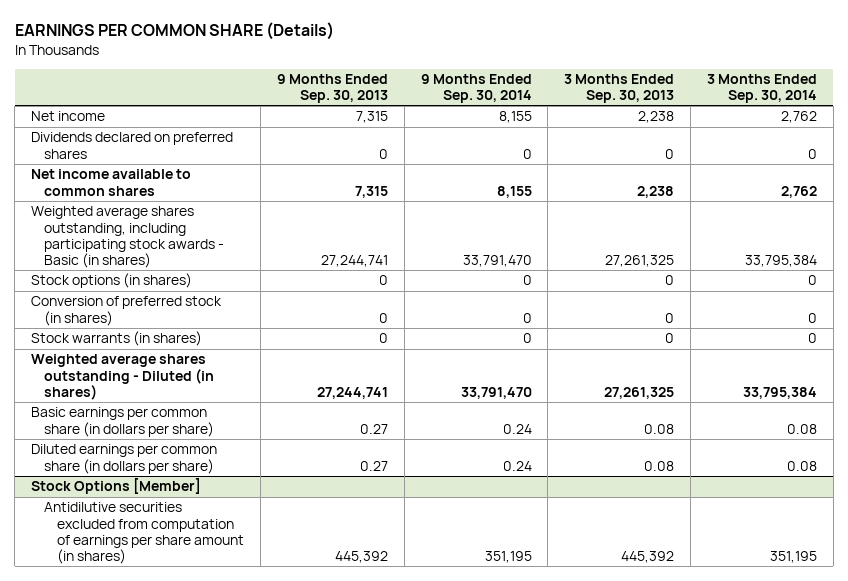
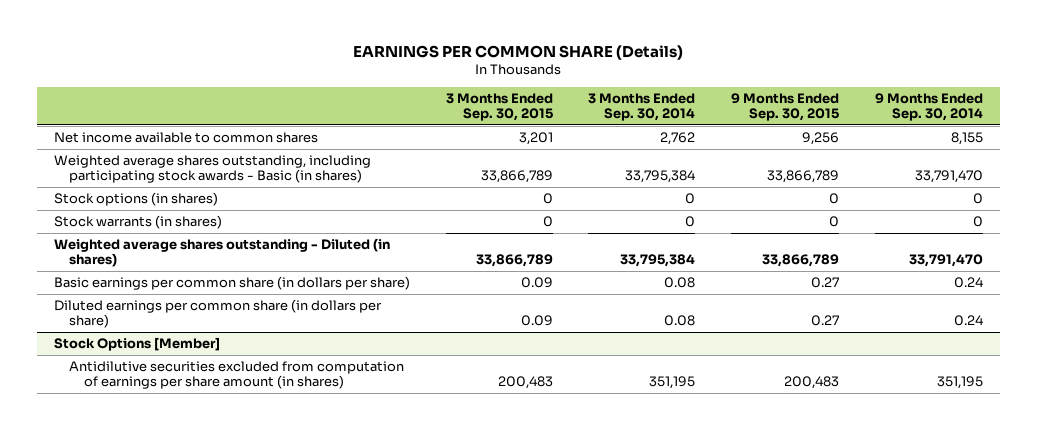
[276,74,388,104] 9 Months Ended Sep. 30, 2013 -> none
[564,74,675,104] 3 Months Ended Sep. 30, 2013 -> none
none -> [445,92,553,122] 3 Months Ended Sep. 30, 2015
none -> [730,92,839,122] 9 Months Ended Sep. 30, 2015
[31,111,106,122] Net income -> none
[31,132,234,159] Dividends declared on preferred shares -> none
[31,296,223,326] Conversion of preferred stock (in shares) -> none

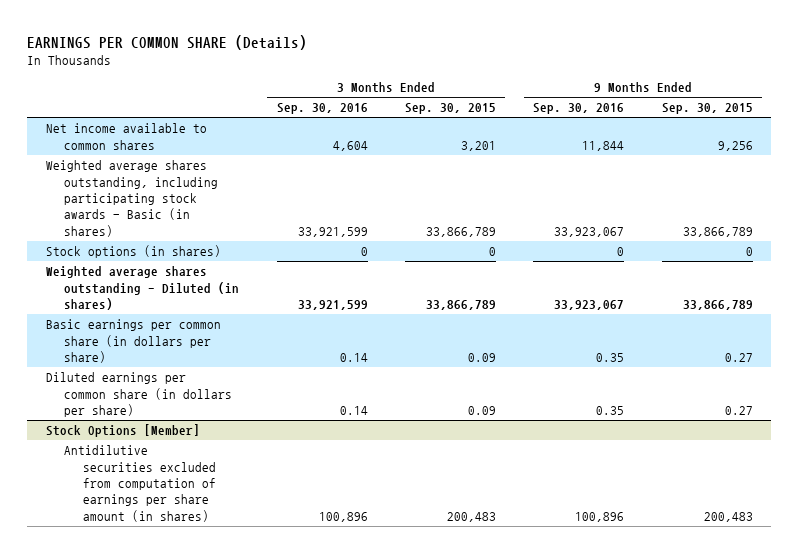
[588,92,696,122] 3 Months Ended Sep. 30, 2014 -> none
[874,92,983,122] 9 Months Ended Sep. 30, 2014 -> none
none -> [276,103,368,115] Sep. 30, 2016
none -> [533,103,625,115] Sep. 30, 2016
[54,215,223,230] Stock warrants (in shares) -> none

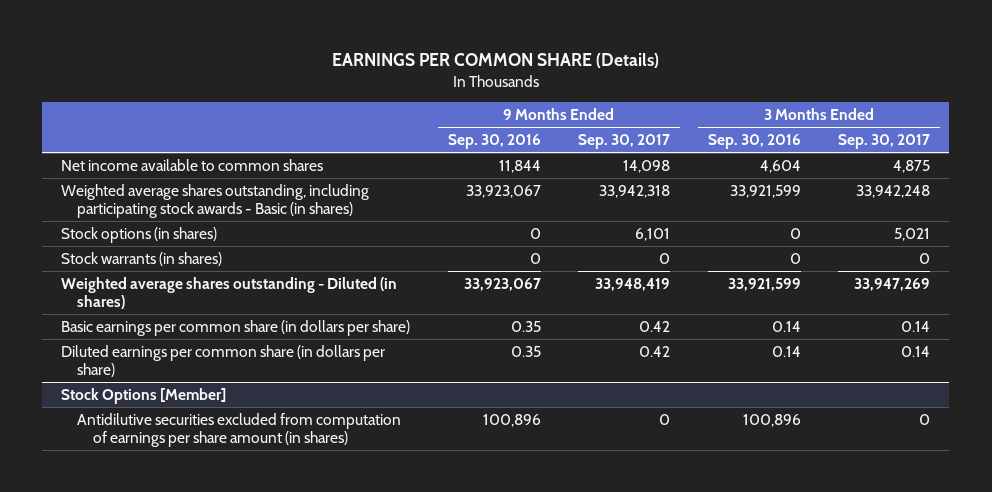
[404,103,496,115] Sep. 30, 2015 -> none
[661,103,753,115] Sep. 30, 2015 -> none
none -> [578,134,671,150] Sep. 30, 2017
none -> [838,134,931,150] Sep. 30, 2017
none -> [61,251,223,266] Stock warrants (in shares)

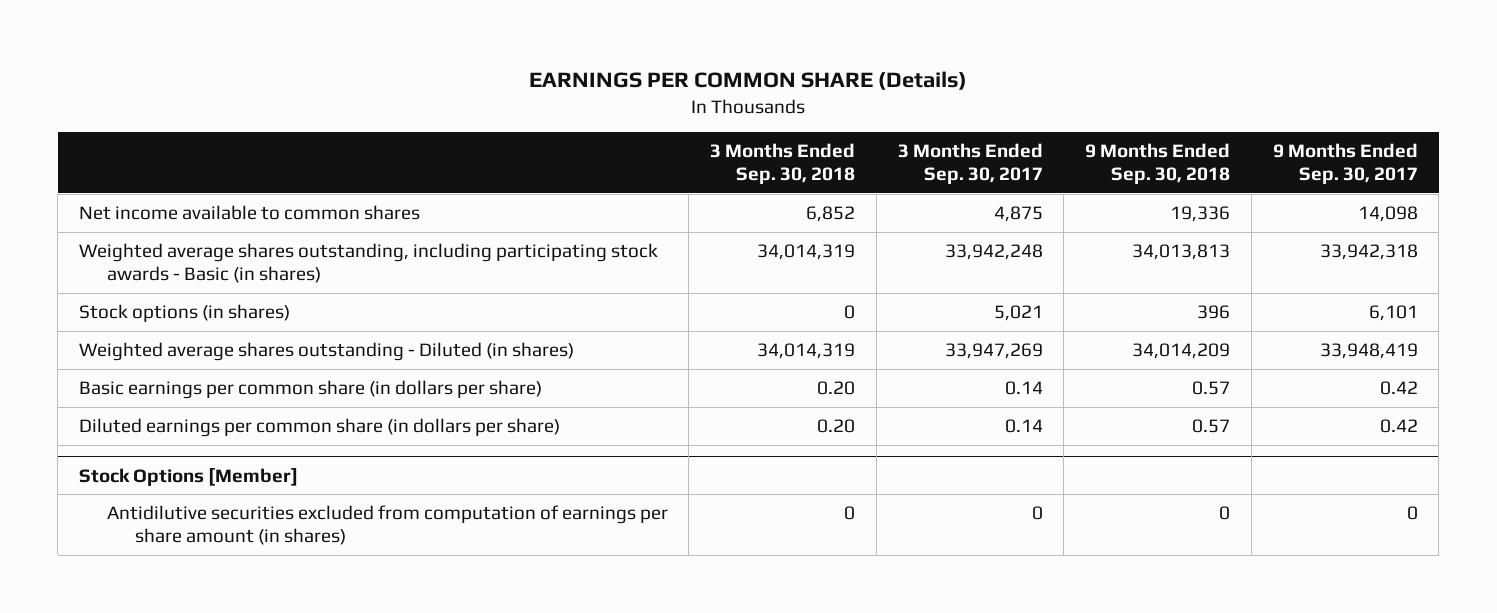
[447,134,541,150] Sep. 30, 2016 -> none
[707,134,801,150] Sep. 30, 2016 -> none
none -> [710,143,856,185] 3 Months Ended Sep. 30, 2018
none -> [1085,143,1231,185] 9 Months Ended Sep. 30, 2018
[61,251,223,266] Stock warrants (in shares) -> none

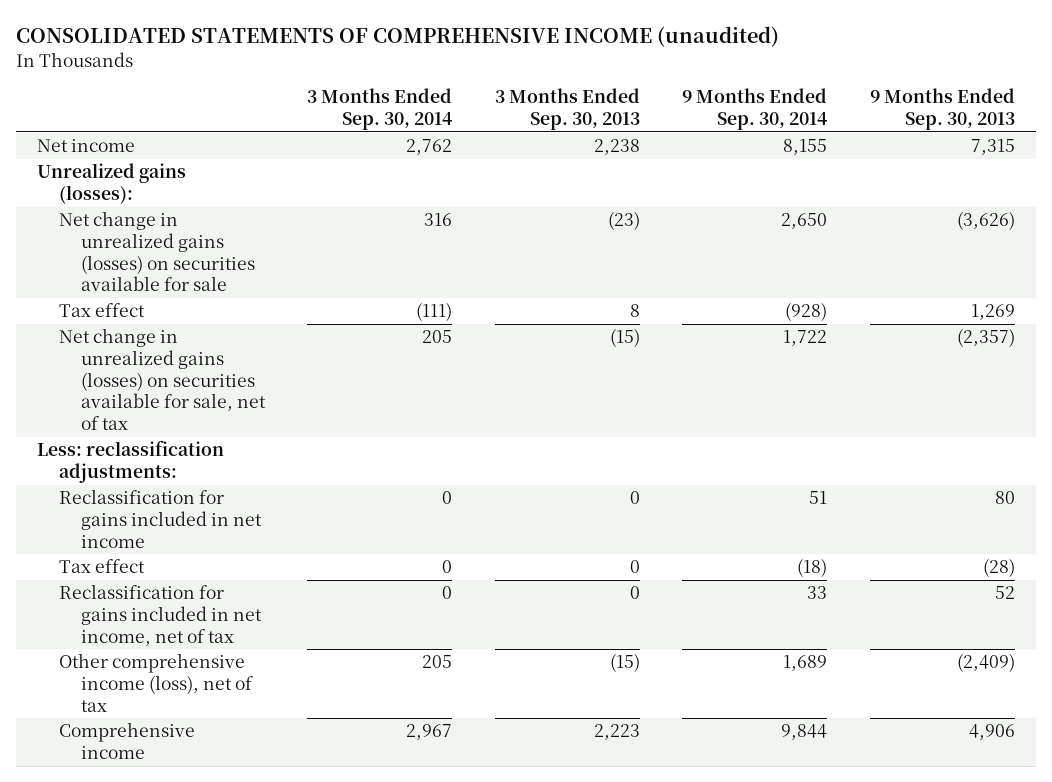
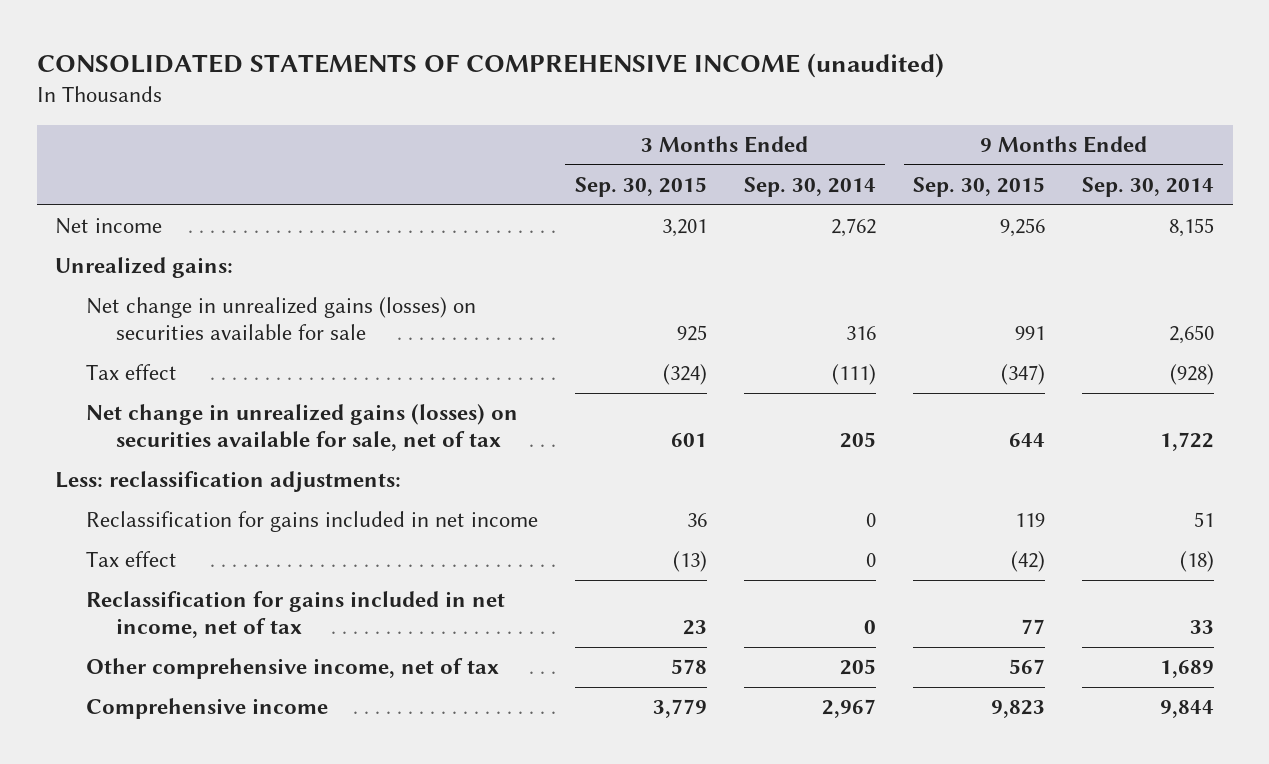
[494,88,640,130] 3 Months Ended Sep. 30, 2013 -> none
[869,88,1015,130] 9 Months Ended Sep. 30, 2013 -> none
none -> [574,177,707,198] Sep. 30, 2015
none -> [912,177,1045,198] Sep. 30, 2015
[37,163,187,205] Unrealized gains (losses): -> [55,257,234,279] Unrealized gains:
[59,653,253,712] Other comprehensive income (loss), net of tax -> [85,658,499,680] Other comprehensive income, net of tax

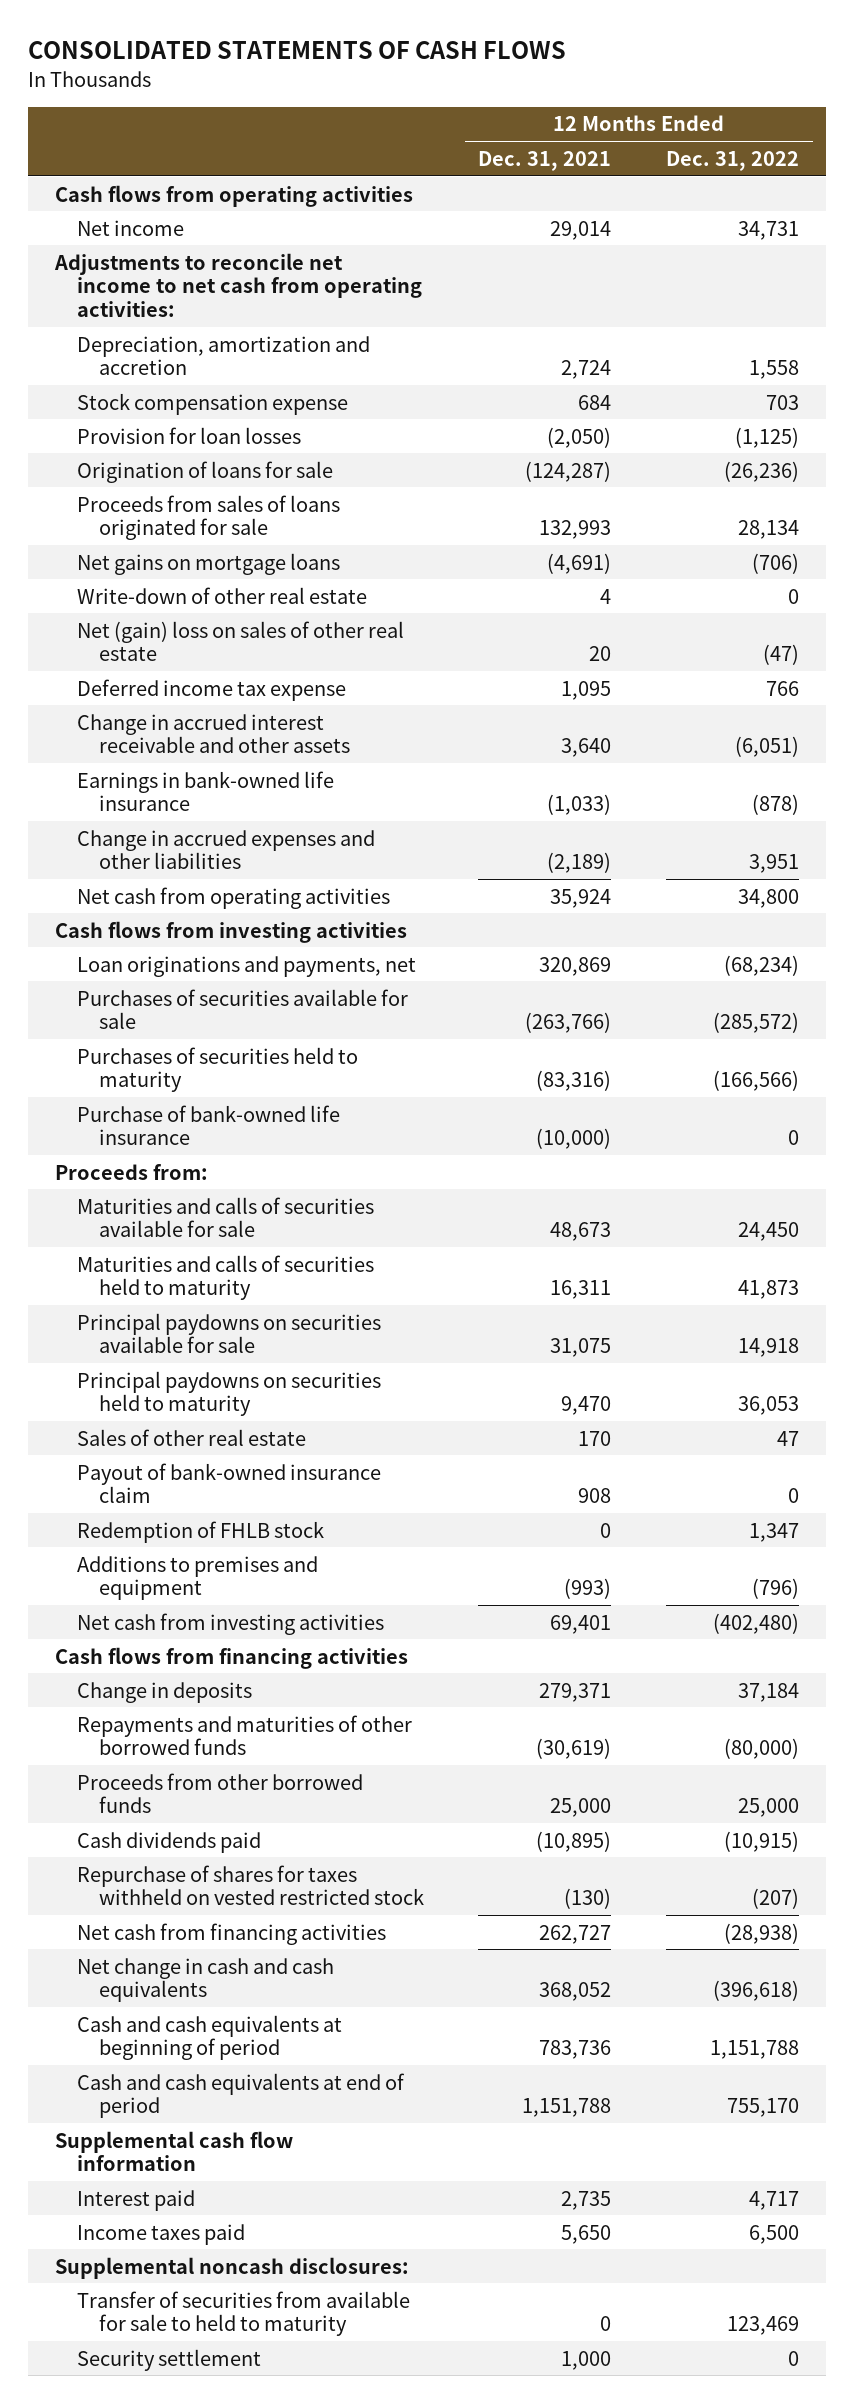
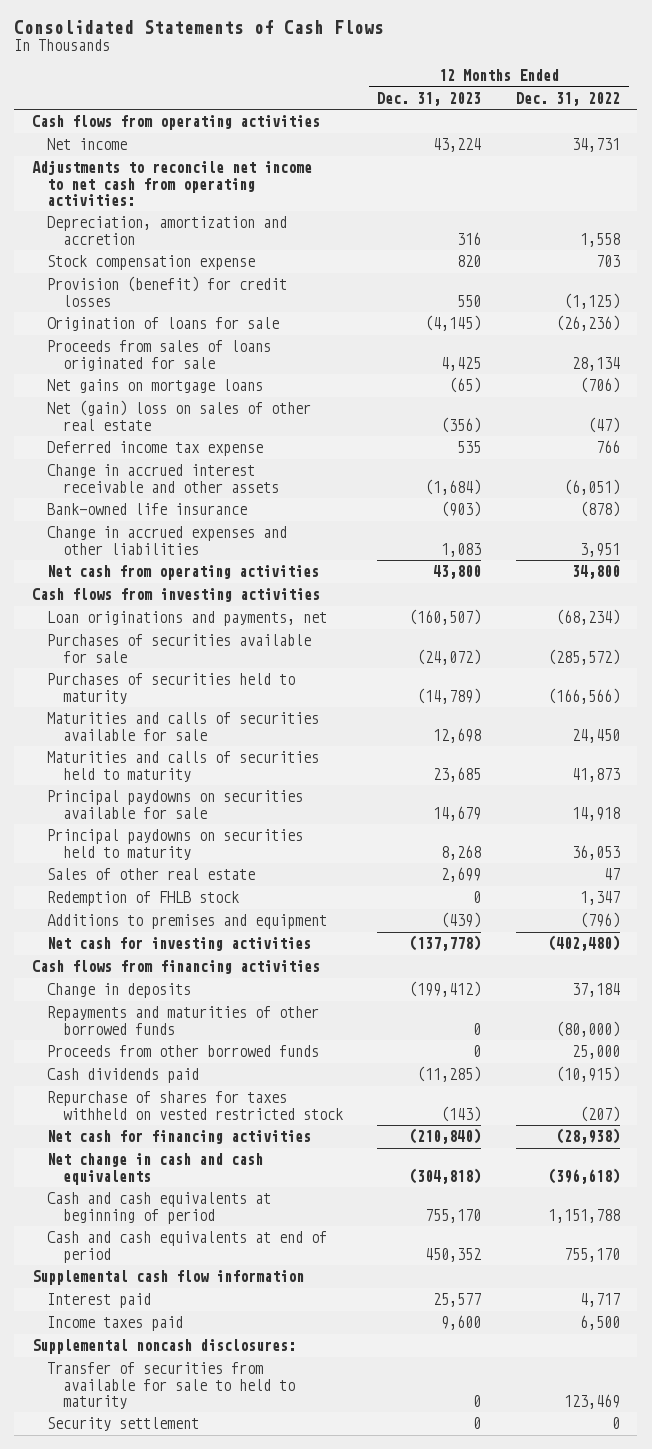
[27,41,566,60] CONSOLIDATED STATEMENTS OF CASH FLOWS -> [14,20,385,35] Consolidated Statements of Cash Flows
[478,150,612,171] Dec. 31, 2021 -> none
none -> [377,91,482,106] Dec. 31, 2023
[77,426,302,444] Provision for loan losses -> [47,276,288,307] Provision (benefit) for credit losses
[77,586,368,604] Write-down of other real estate -> none
[77,770,335,812] Earnings in bank-owned life insurance -> [47,503,248,516] Bank-owned life insurance
[77,1104,341,1146] Purchase of bank-owned life insurance -> none
[55,1163,209,1180] Proceeds from: -> none
[77,1462,382,1504] Payout of bank-owned insurance claim -> none
[77,1612,385,1635] Net cash from investing activities -> [47,937,312,952] Net cash for investing activities
[77,1922,387,1945] Net cash from financing activities -> [47,1130,312,1145] Net cash for financing activities

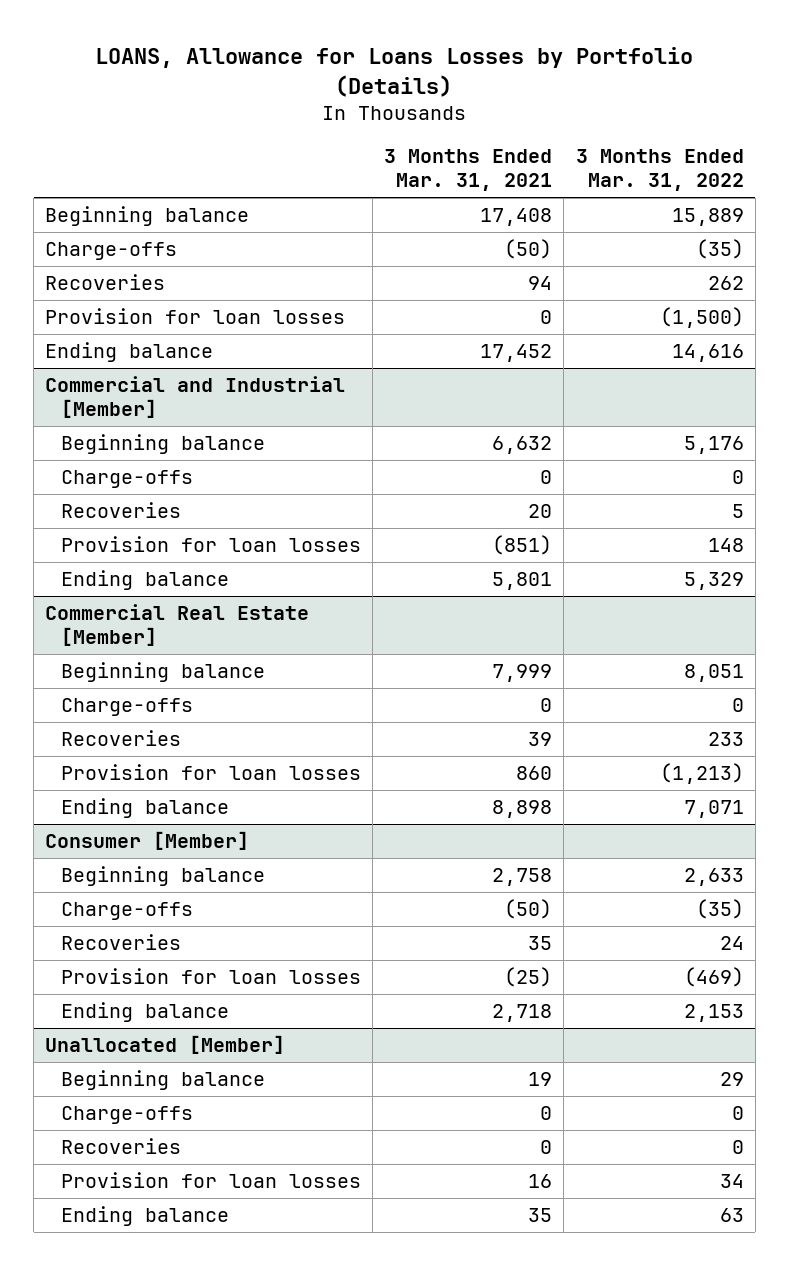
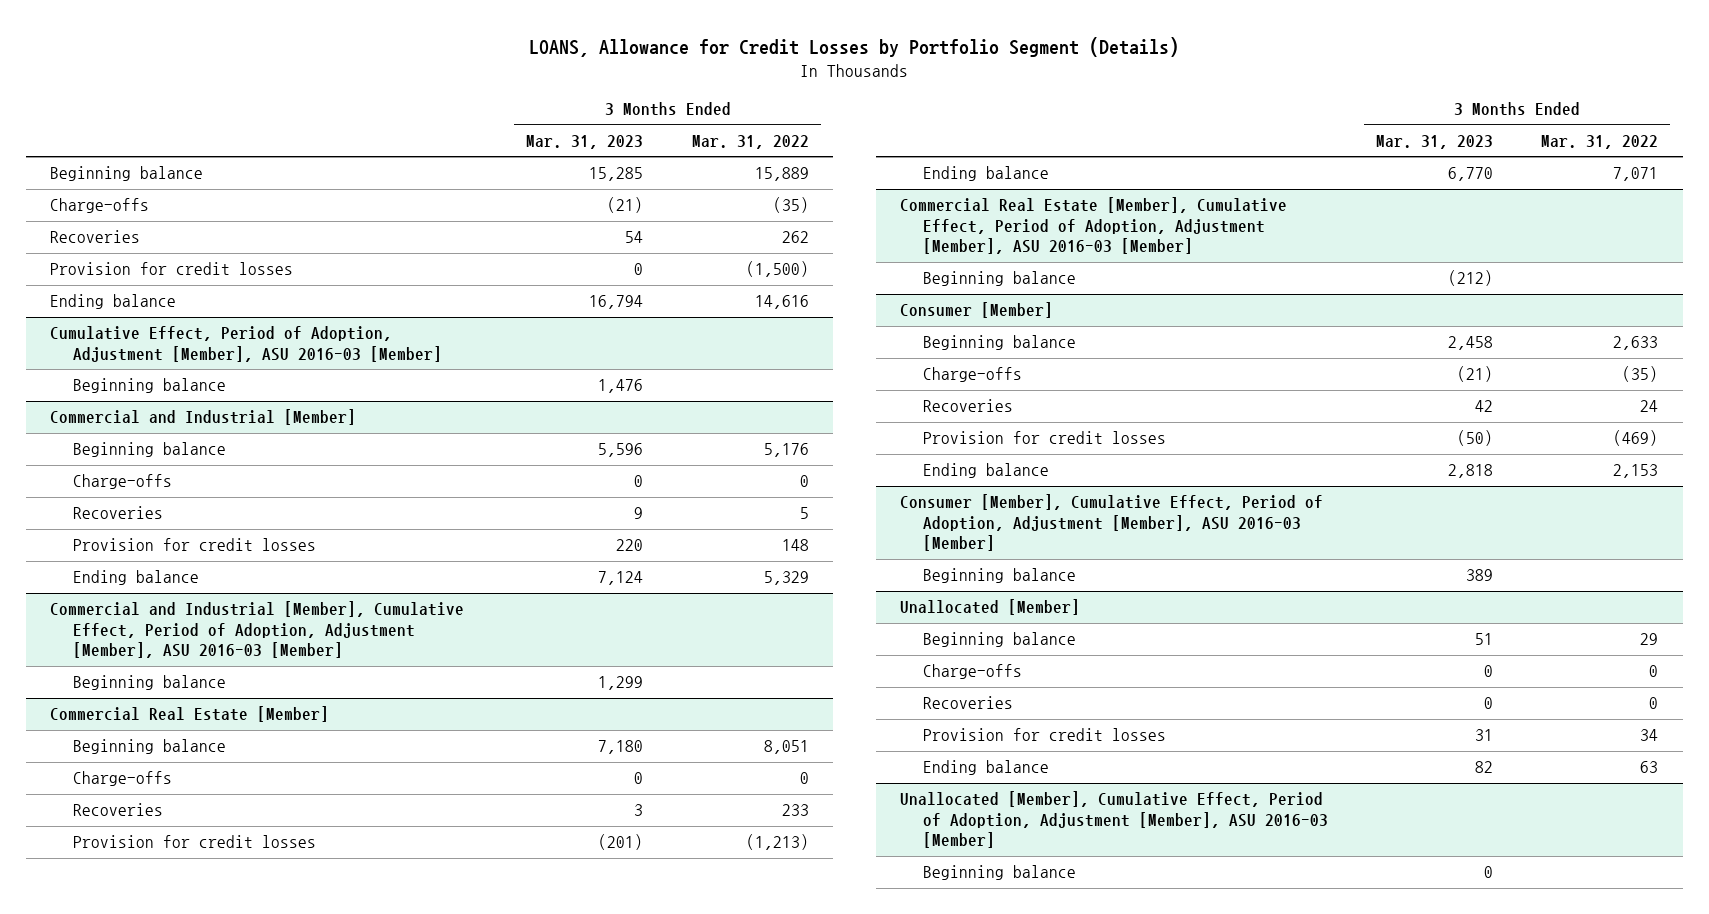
[95,46,694,97] LOANS, Allowance for Loans Losses by Portfolio (Details) -> [529,36,1180,57] LOANS, Allowance for Credit Losses by Portfolio Segment (Details)
[384,149,553,192] 3 Months Ended Mar. 31, 2021 -> none
none -> [526,134,644,149] Mar. 31, 2023
[45,307,346,324] Provision for loan losses -> [50,262,294,276] Provision for credit losses
none -> [50,326,443,362] Cumulative Effect, Period of Adoption, Adjustment [Member], ASU 2016-03 [Member]
none -> [73,378,227,394] Beginning balance
[61,535,362,552] Provision for loan losses -> [73,538,317,552] Provision for credit losses
none -> [50,601,465,659] Commercial and Industrial [Member], Cumulative Effect, Period of Adoption, Adjustment [Member], ASU 2016-03 [Member]
none -> [73,675,227,691] Beginning balance
[61,763,362,780] Provision for loan losses -> [73,835,317,849] Provision for credit losses
none -> [899,197,1287,255] Commercial Real Estate [Member], Cumulative Effect, Period of Adoption, Adjustment [Member], ASU 2016-03 [Member]
none -> [922,271,1076,287] Beginning balance
[61,967,362,984] Provision for loan losses -> [922,431,1166,445] Provision for credit losses
none -> [899,494,1323,552] Consumer [Member], Cumulative Effect, Period of Adoption, Adjustment [Member], ASU 2016-03 [Member]
none -> [922,568,1076,584] Beginning balance
[61,1171,362,1188] Provision for loan losses -> [922,728,1166,742] Provision for credit losses
none -> [899,791,1328,849] Unallocated [Member], Cumulative Effect, Period of Adoption, Adjustment [Member], ASU 2016-03 [Member]
none -> [922,865,1076,881] Beginning balance

